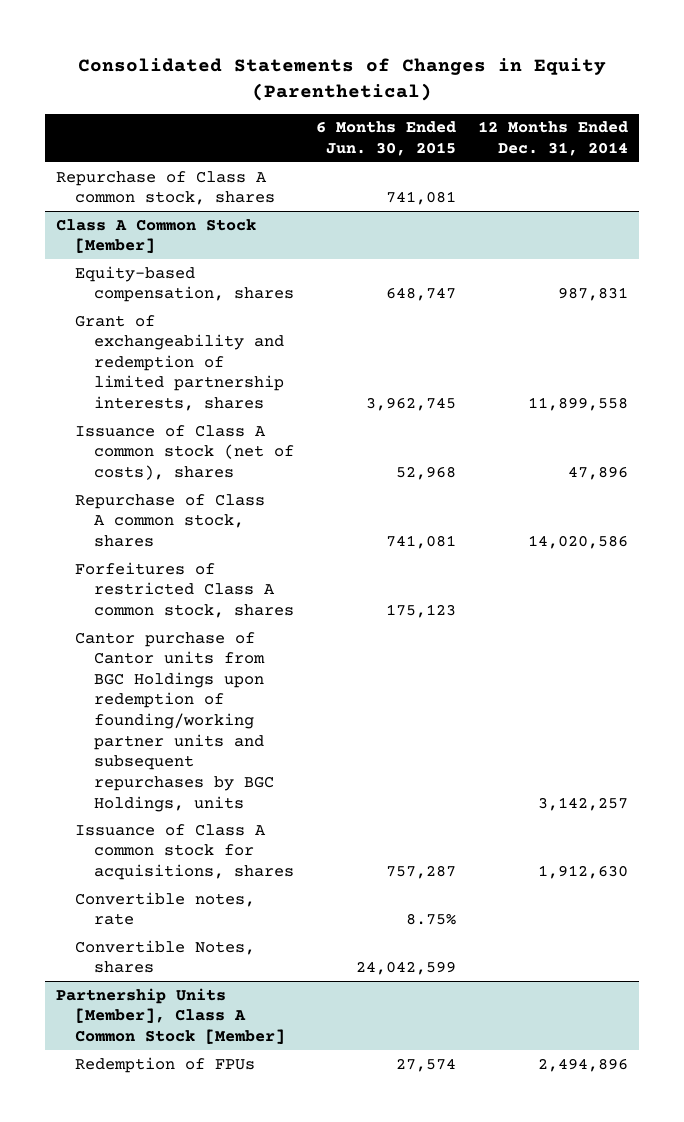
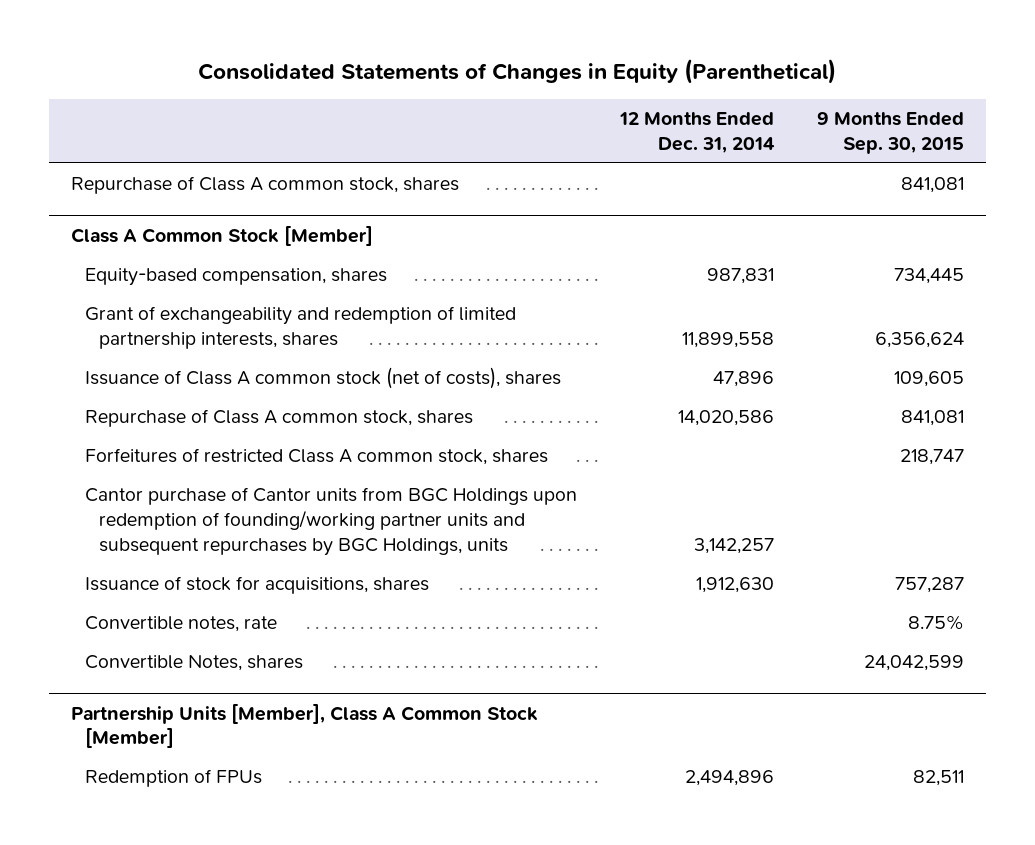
[316,121,457,156] 6 Months Ended Jun. 30, 2015 -> none
none -> [817,111,965,154] 9 Months Ended Sep. 30, 2015
[74,823,294,880] Issuance of Class A common stock for acquisitions, shares -> [84,576,429,595] Issuance of stock for acquisitions, shares

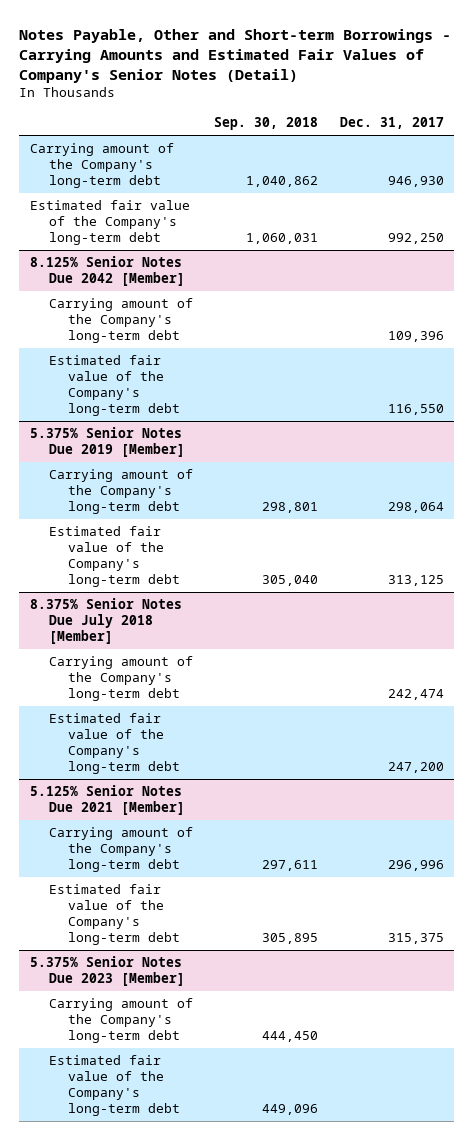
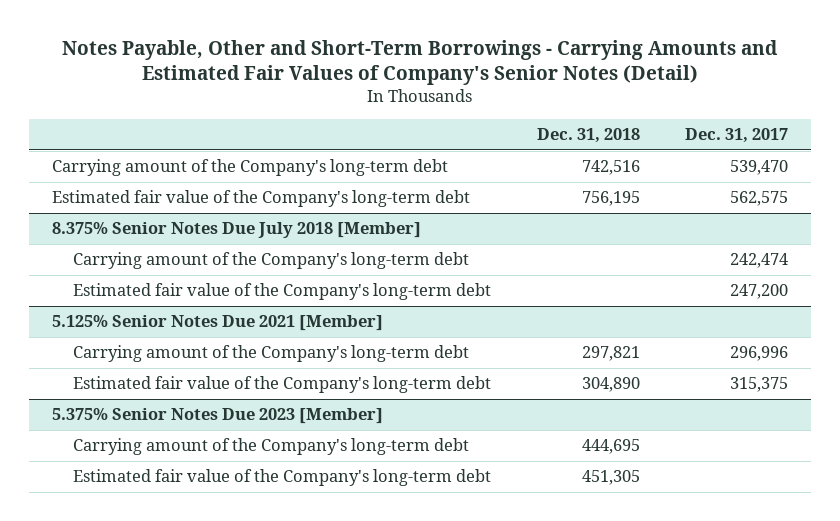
[19,28,452,83] Notes Payable, Other and Short-term Borrowings - Carrying Amounts and Estimated Fair Values of Company's Senior Notes (Detail) -> [62,39,779,86] Notes Payable, Other and Short-Term Borrowings - Carrying Amounts and Estimated Fair Values of Company's Senior Notes (Detail)
[214,117,319,131] Sep. 30, 2018 -> none
none -> [536,128,640,144] Dec. 31, 2018
[30,256,186,287] 8.125% Senior Notes Due 2042 [Member] -> none
[49,298,194,343] Carrying amount of the Company's long-term debt -> none
[49,355,181,416] Estimated fair value of the Company's long-term debt -> none
[30,427,186,458] 5.375% Senior Notes Due 2019 [Member] -> none
[49,469,194,514] Carrying amount of the Company's long-term debt -> none
[49,526,181,587] Estimated fair value of the Company's long-term debt -> none
[387,175,444,187] 946,930 -> [730,160,789,176] 539,470
[387,232,444,244] 992,250 -> [730,191,789,207] 562,575

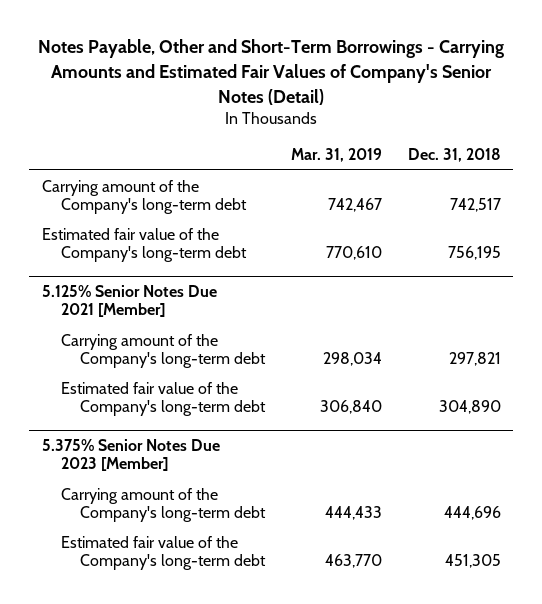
[685,128,789,144] Dec. 31, 2017 -> none
none -> [290,148,382,163] Mar. 31, 2019
[581,160,640,176] 742,516 -> [449,197,501,212] 742,517
[51,222,421,239] 8.375% Senior Notes Due July 2018 [Member] -> none
[72,252,469,270] Carrying amount of the Company's long-term debt -> none
[72,283,491,301] Estimated fair value of the Company's long-term debt -> none
[581,439,640,455] 444,695 -> [443,505,501,520] 444,696

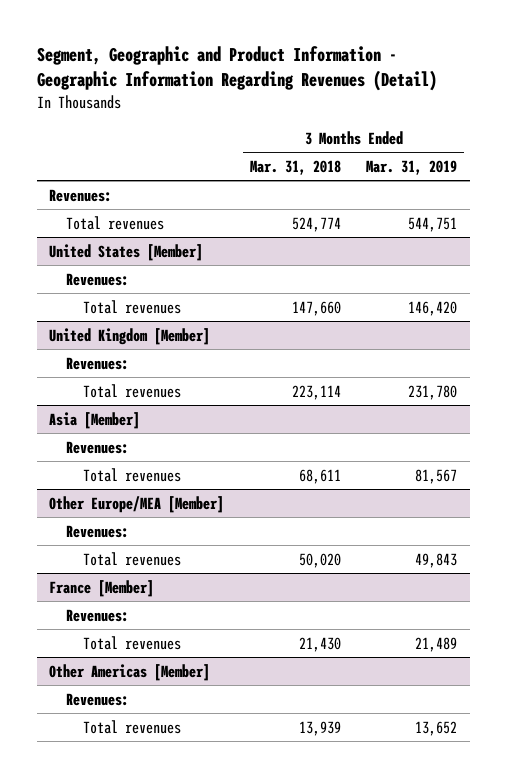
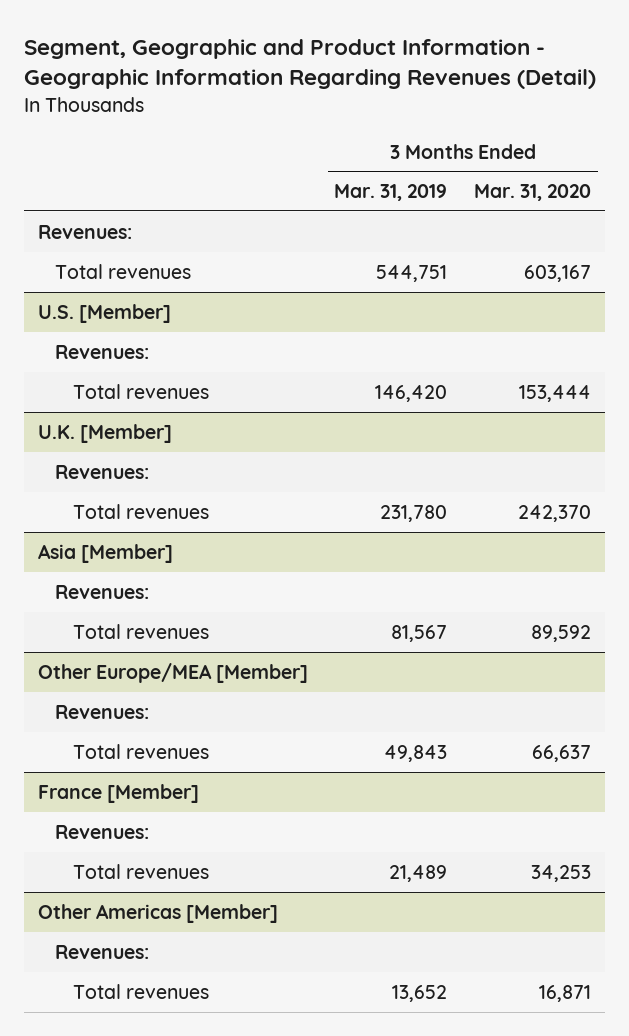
[249,159,341,175] Mar. 31, 2018 -> none
none -> [474,184,592,202] Mar. 31, 2020
[49,243,204,261] United States [Member] -> [37,303,171,323] U.S. [Member]
[49,327,211,345] United Kingdom [Member] -> [37,423,172,443] U.K. [Member]

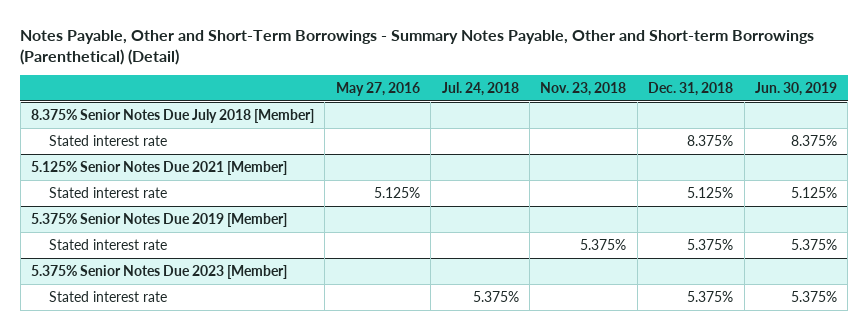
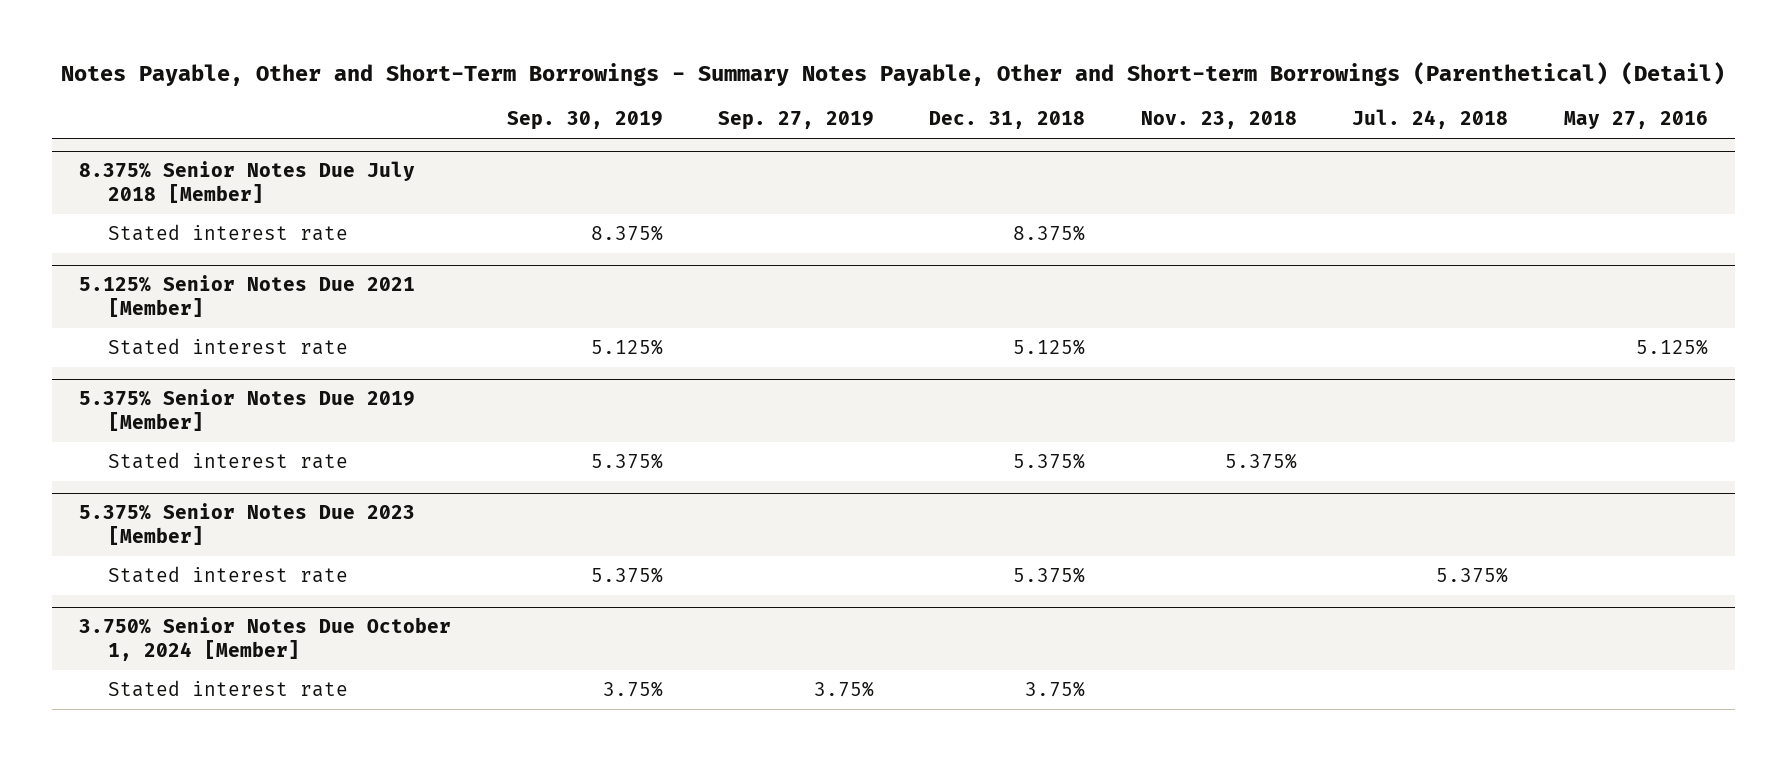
[755,81,838,96] Jun. 30, 2019 -> none
none -> [506,111,663,131] Sep. 30, 2019
none -> [717,111,874,131] Sep. 27, 2019
none -> [79,617,452,662] 3.750% Senior Notes Due October 1, 2024 [Member]
none -> [107,679,348,697] Stated interest rate

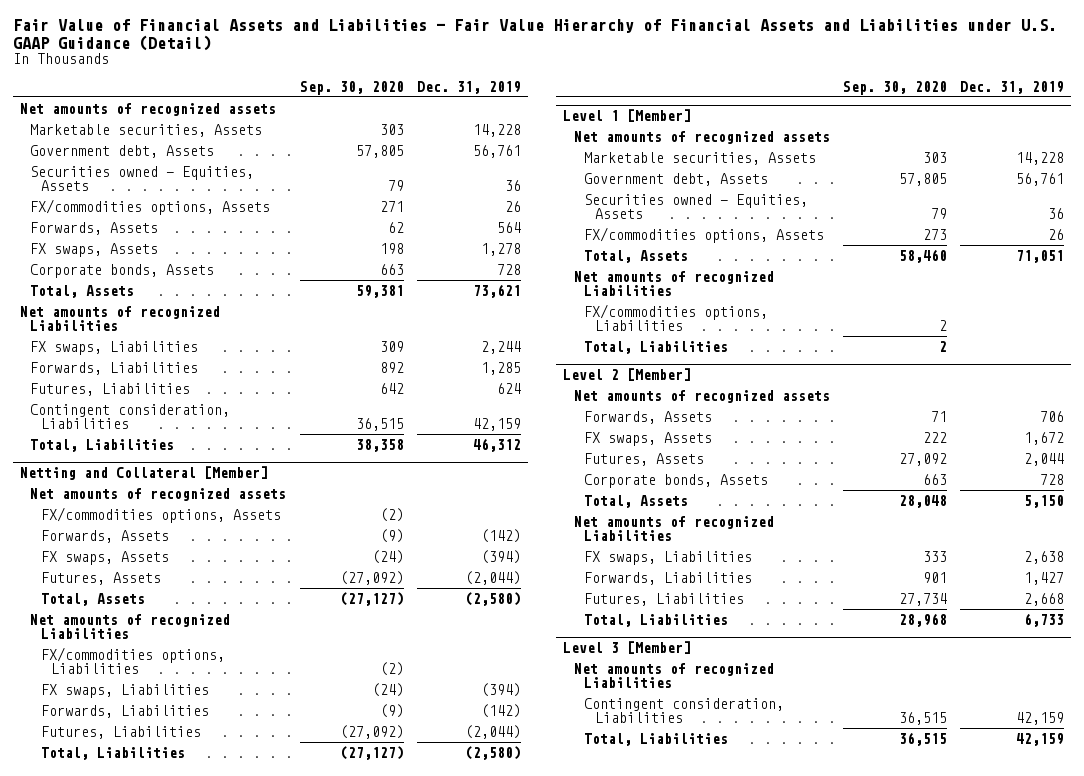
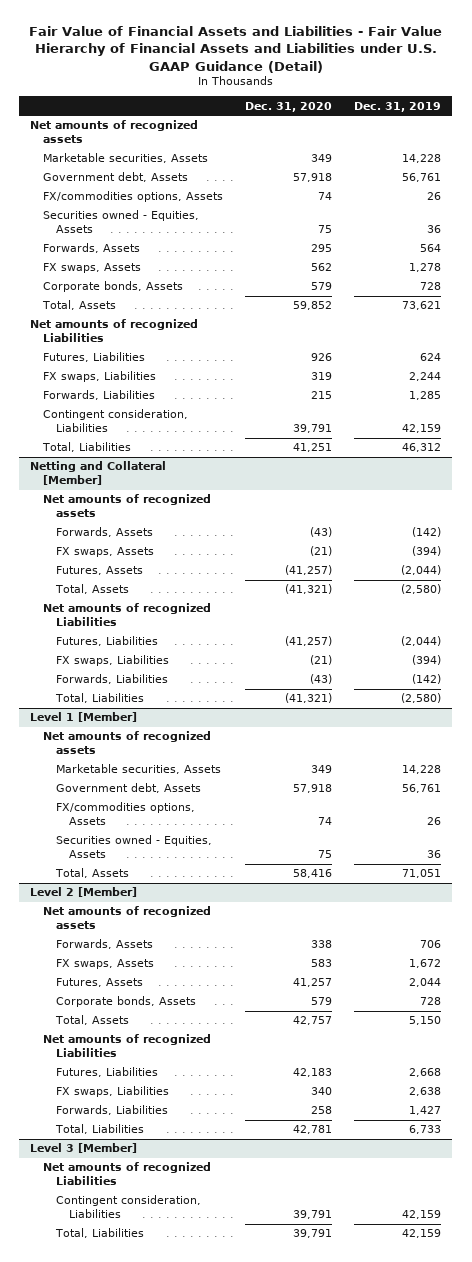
[299,80,404,95] Sep. 30, 2020 -> none
none -> [245,101,333,112] Dec. 31, 2020
[30,165,255,192] Securities owned - Equities, Assets -> [43,210,200,234] Securities owned - Equities, Assets
[30,382,191,396] Futures, Liabilities -> [43,352,146,363] Futures, Liabilities
[40,506,281,523] FX/commodities options, Assets -> none
[40,646,225,675] FX/commodities options, Liabilities -> none
[40,725,201,739] Futures, Liabilities -> [55,636,158,647] Futures, Liabilities
[584,193,809,220] Securities owned - Equities, Assets -> [55,835,212,859] Securities owned - Equities, Assets
[573,270,774,297] Net amounts of recognized Liabilities -> none
[584,303,769,332] FX/commodities options, Liabilities -> none
[584,340,729,354] Total, Liabilities -> none
[584,592,745,606] Futures, Liabilities -> [55,1067,158,1078] Futures, Liabilities

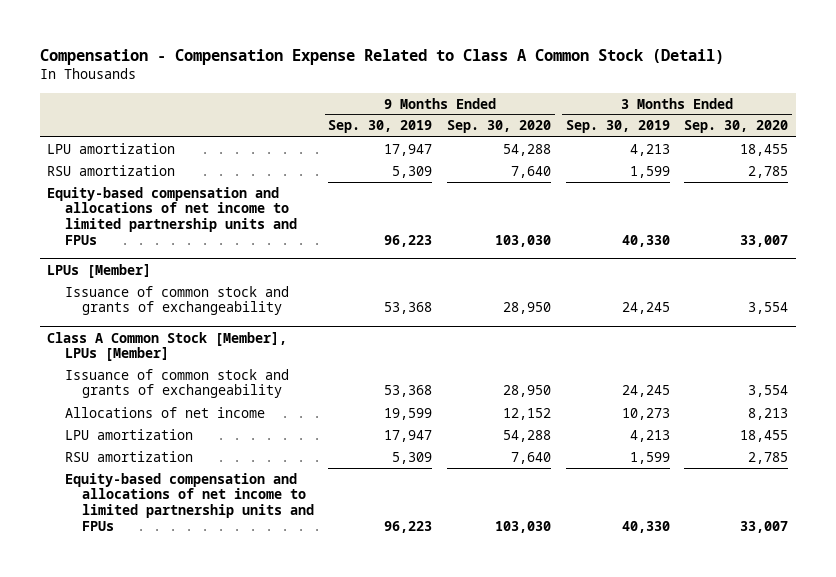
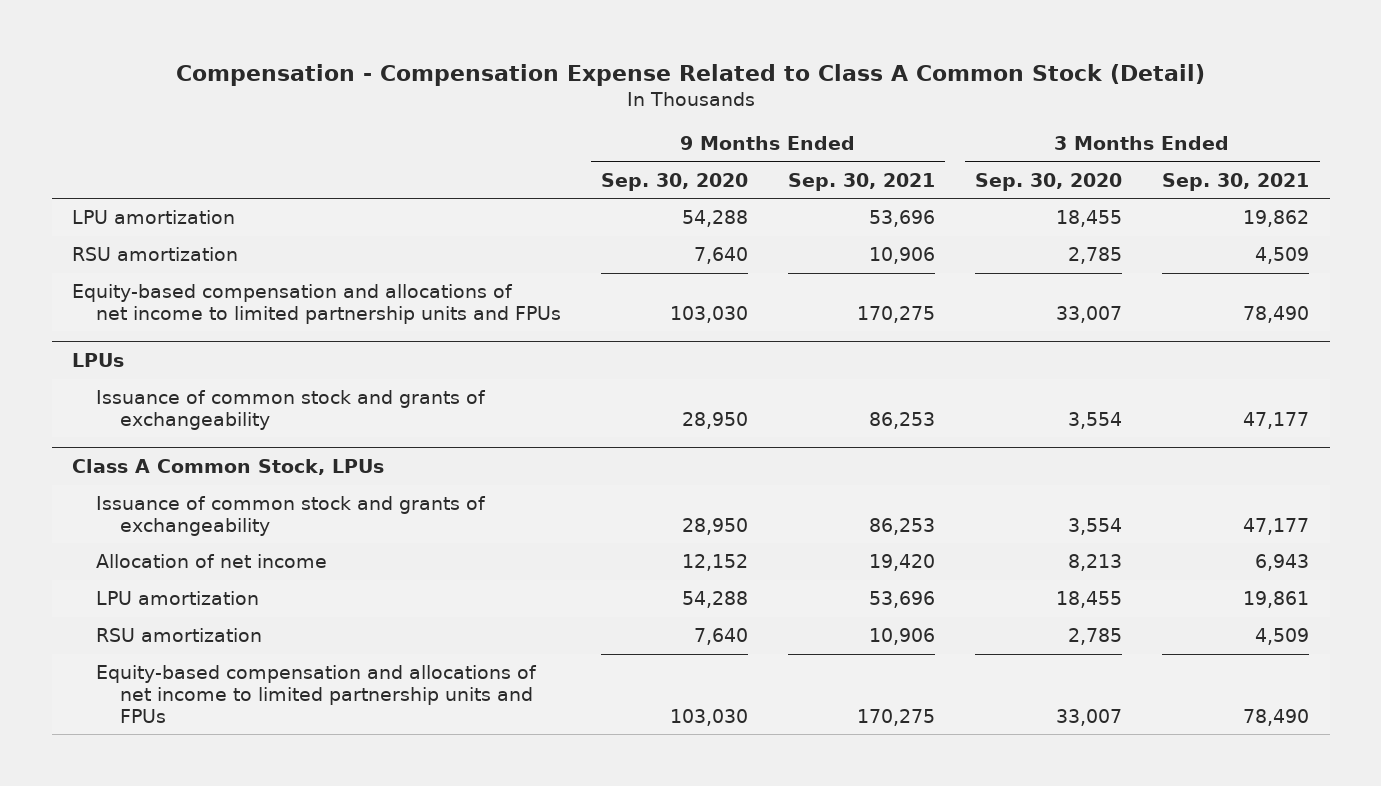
[328,120,433,134] Sep. 30, 2019 -> none
[565,120,670,134] Sep. 30, 2019 -> none
none -> [788,172,936,191] Sep. 30, 2021
none -> [1162,172,1310,191] Sep. 30, 2021
[47,263,152,278] LPUs [Member] -> [71,353,124,368] LPUs
[47,331,288,362] Class A Common Stock [Member], LPUs [Member] -> [71,459,384,476] Class A Common Stock, LPUs
[64,406,265,418] Allocations of net income -> [95,554,327,569] Allocation of net income

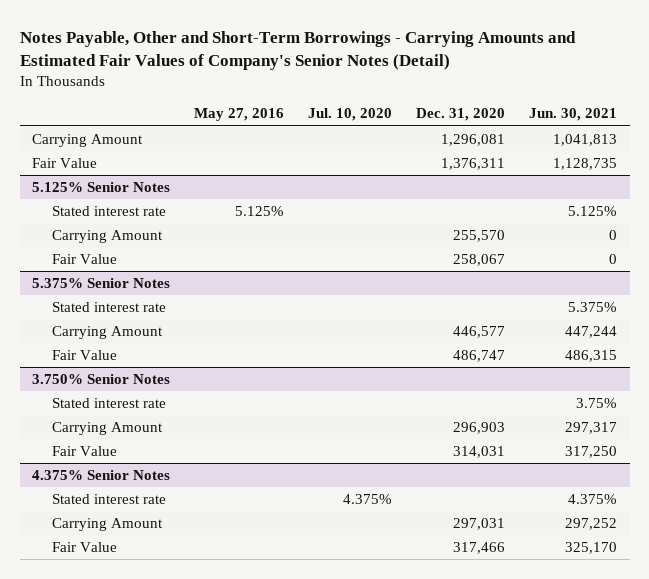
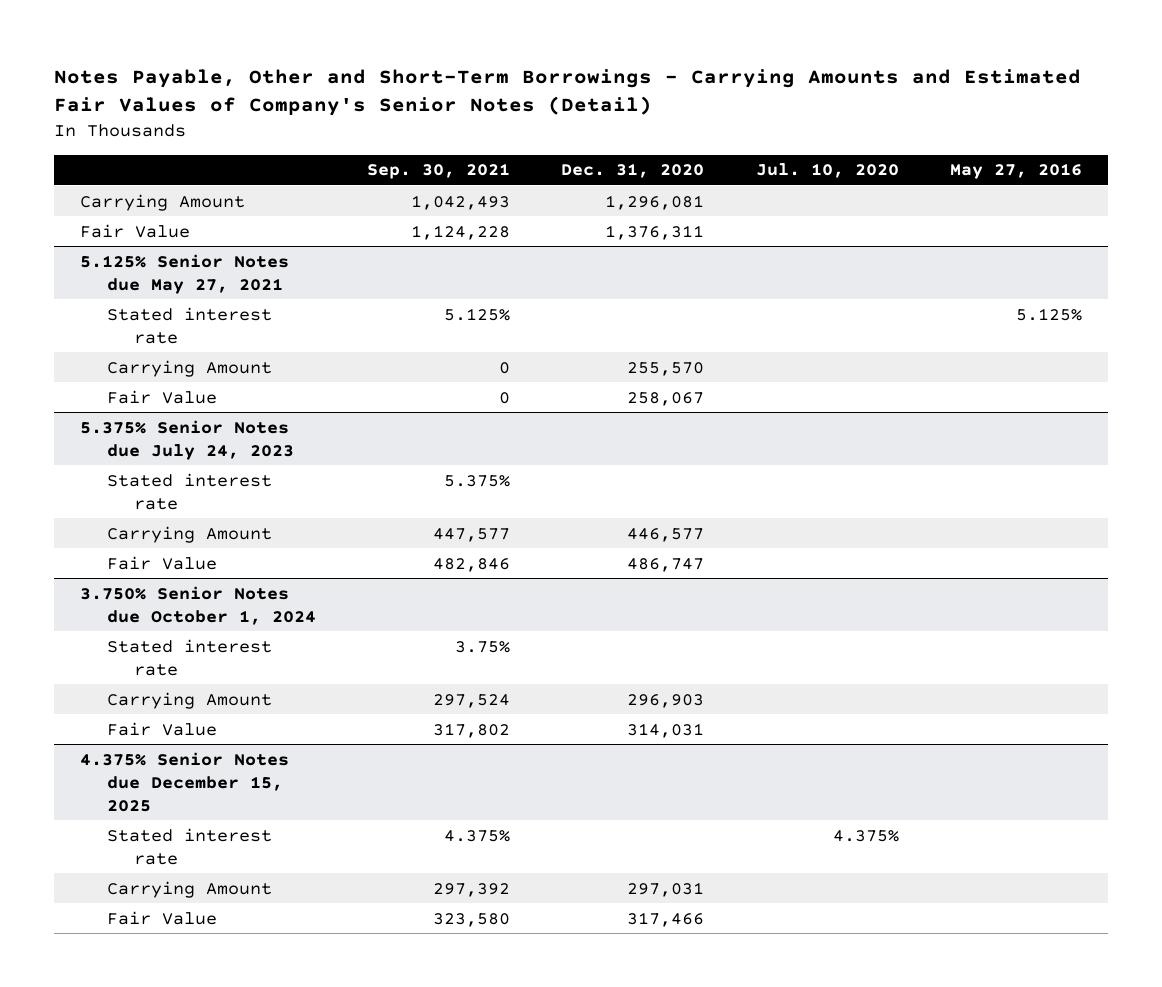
[529,108,618,122] Jun. 30, 2021 -> none
none -> [367,163,511,180] Sep. 30, 2021
[31,182,170,193] 5.125% Senior Notes -> [79,253,289,294] 5.125% Senior Notes due May 27, 2021
[31,278,170,289] 5.375% Senior Notes -> [79,419,294,460] 5.375% Senior Notes due July 24, 2023
[31,374,170,385] 3.750% Senior Notes -> [79,585,316,625] 3.750% Senior Notes due October 1, 2024
[31,470,170,481] 4.375% Senior Notes -> [79,751,289,812] 4.375% Senior Notes due December 15, 2025

